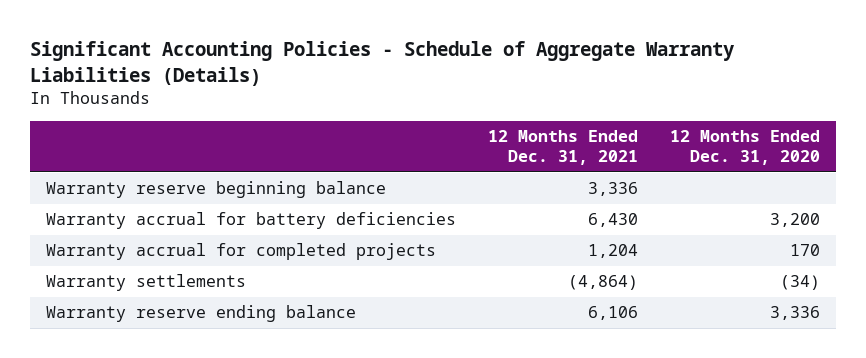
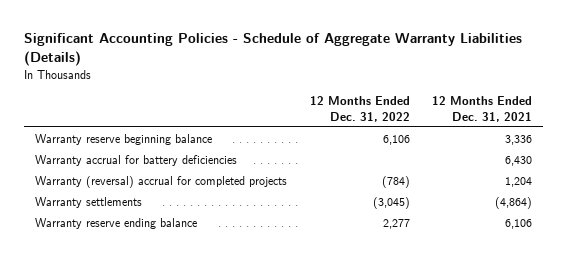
[670,130,821,166] 12 Months Ended Dec. 31, 2020 -> none
none -> [309,96,410,122] 12 Months Ended Dec. 31, 2022
[46,243,437,261] Warranty accrual for completed projects -> [35,175,288,188] Warranty (reversal) accrual for completed projects

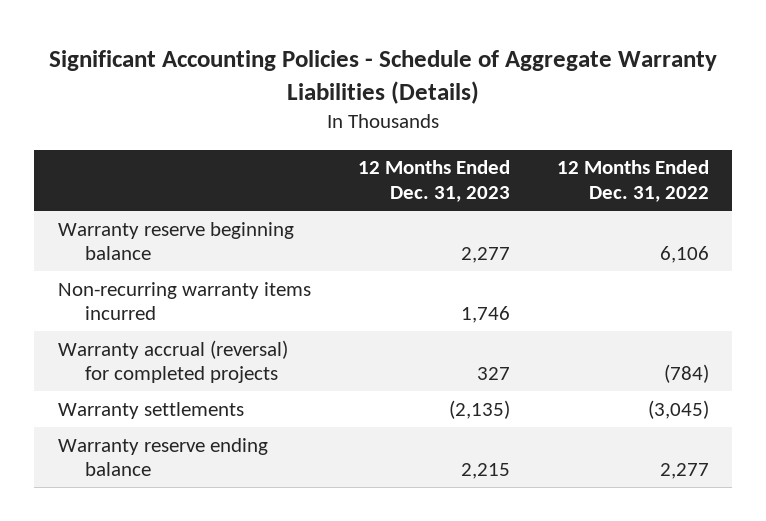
[431,96,532,122] 12 Months Ended Dec. 31, 2021 -> none
none -> [357,160,510,202] 12 Months Ended Dec. 31, 2023
[35,154,238,166] Warranty accrual for battery deficiencies -> none
none -> [57,281,311,321] Non-recurring warranty items incurred
[35,175,288,188] Warranty (reversal) accrual for completed projects -> [57,339,288,384] Warranty accrual (reversal) for completed projects

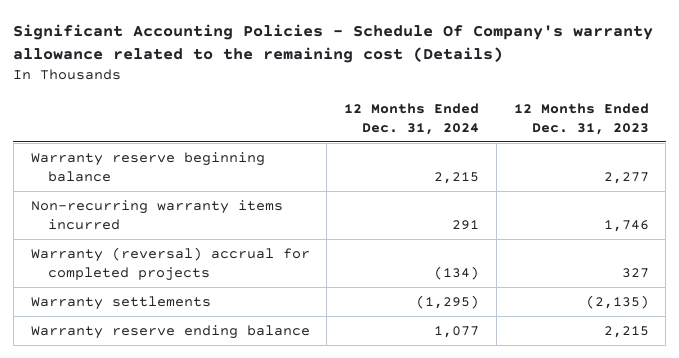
[49,50,718,104] Significant Accounting Policies - Schedule of Aggregate Warranty Liabilities (Details) -> [13,24,654,64] Significant Accounting Policies - Schedule Of Company's warranty allowance related to the remaining cost (Details)
[556,160,709,202] 12 Months Ended Dec. 31, 2022 -> none
none -> [344,103,480,136] 12 Months Ended Dec. 31, 2024
[57,339,288,384] Warranty accrual (reversal) for completed projects -> [30,246,310,281] Warranty (reversal) accrual for completed projects

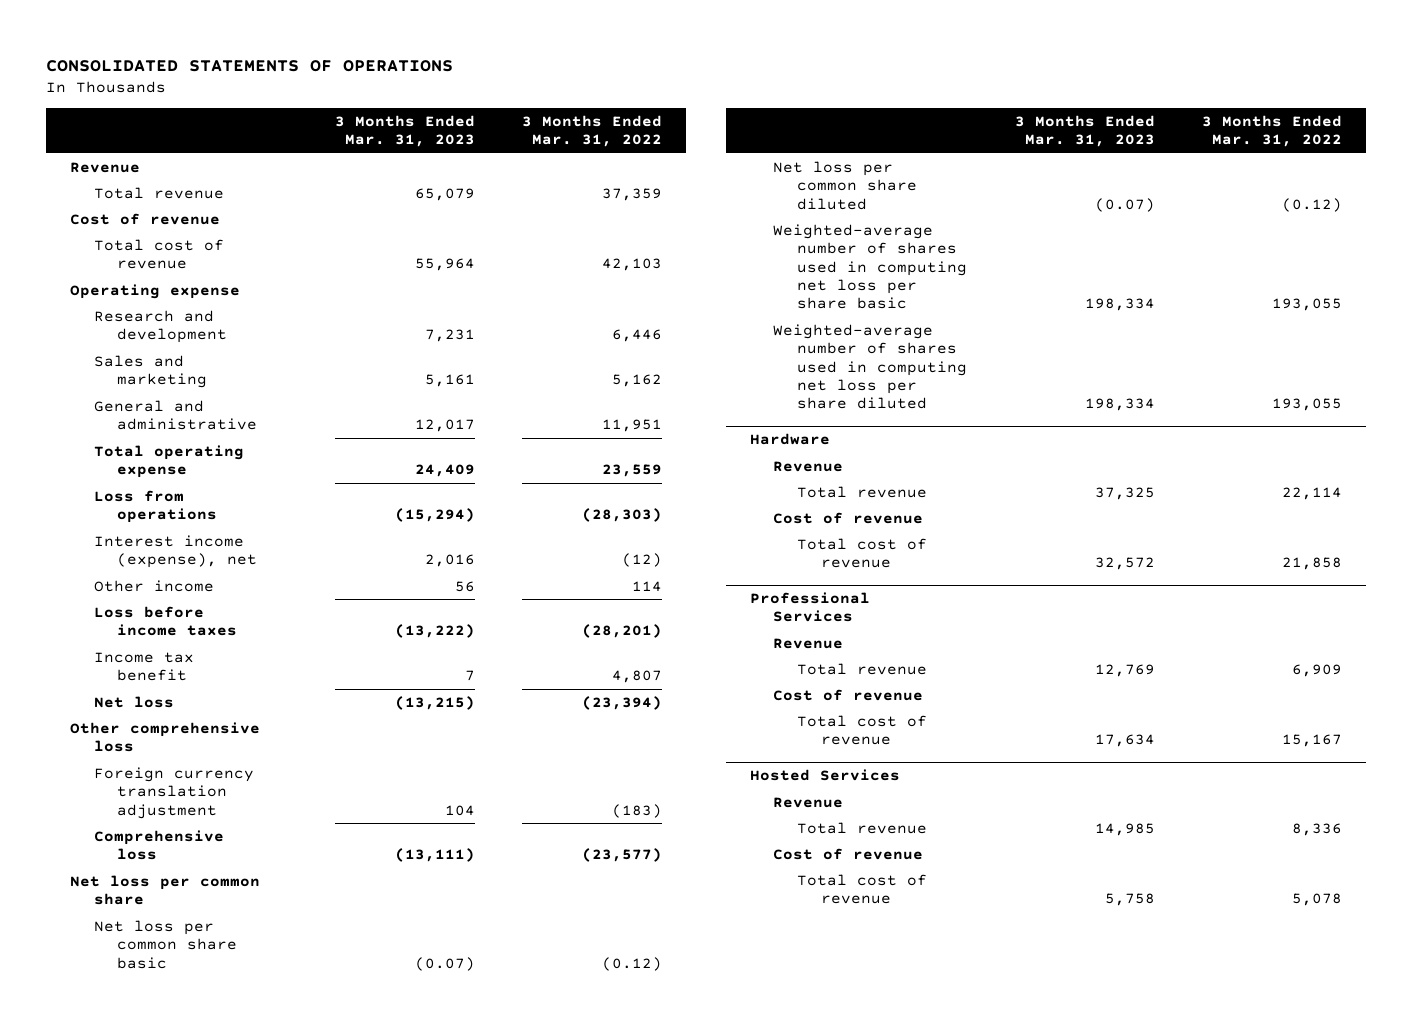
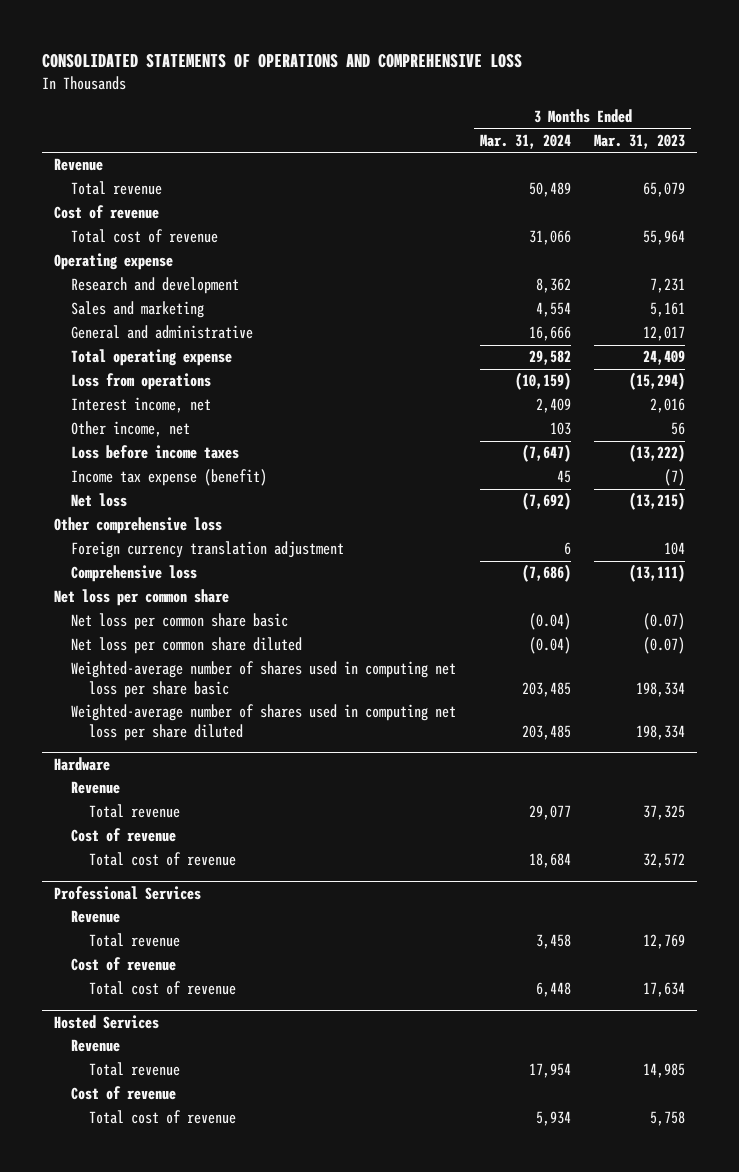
[46,59,454,72] CONSOLIDATED STATEMENTS OF OPERATIONS -> [41,52,522,68] CONSOLIDATED STATEMENTS OF OPERATIONS AND COMPREHENSIVE LOSS
[522,115,663,148] 3 Months Ended Mar. 31, 2022 -> none
none -> [479,133,571,149] Mar. 31, 2024
[93,534,258,569] Interest income (expense), net -> [71,397,212,414] Interest income, net
[93,579,214,592] Other income -> [71,421,191,438] Other income, net
[93,651,194,682] Income tax benefit -> [71,469,268,487] Income tax expense (benefit)
[464,670,475,682] 7 -> [664,469,686,487] (7)

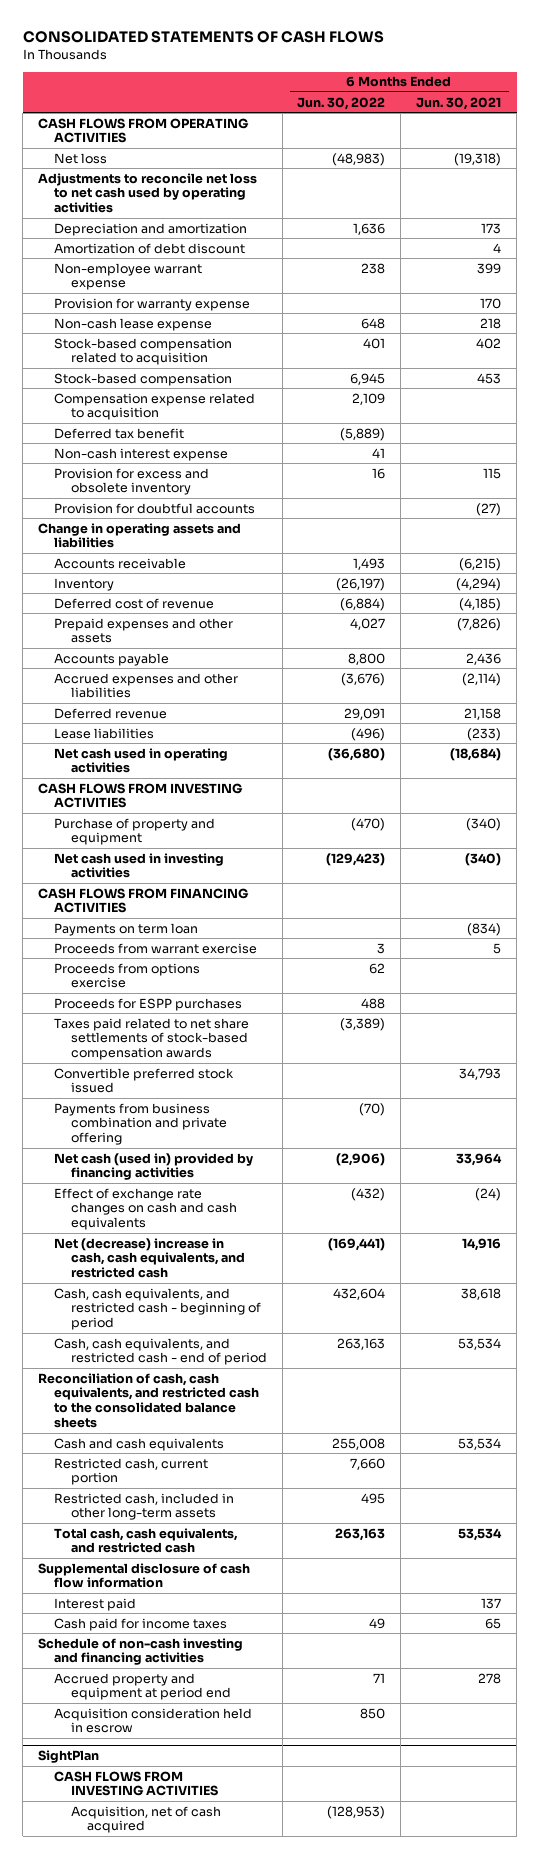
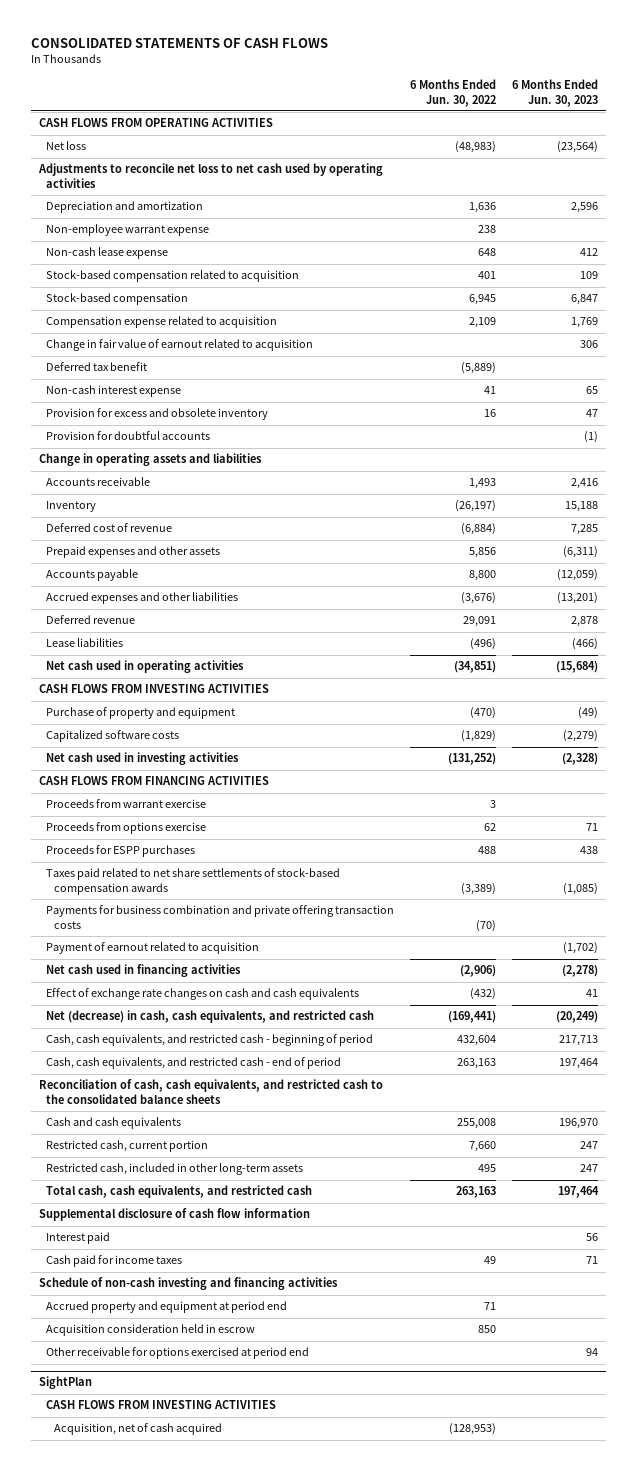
[416,96,502,110] Jun. 30, 2021 -> none
none -> [511,79,598,107] 6 Months Ended Jun. 30, 2023
[54,242,246,254] Amortization of debt discount -> none
[54,297,251,311] Provision for warranty expense -> none
none -> [46,339,314,352] Change in fair value of earnout related to acquisition
[350,617,386,630] 4,027 -> [469,547,497,559] 5,856
[328,747,386,761] (36,680) -> [454,661,497,674] (34,851)
none -> [46,730,180,743] Capitalized software costs
[326,852,386,866] (129,423) -> [448,753,497,766] (131,252)
[54,922,199,936] Payments on term loan -> none
[54,1067,235,1094] Convertible preferred stock issued -> none
[54,1102,227,1146] Payments from business combination and private offering -> [46,905,395,929] Payments for business combination and private offering transaction costs
none -> [46,942,260,955] Payment of earnout related to acquisition
[54,1152,254,1181] Net cash (used in) provided by financing activities -> [46,964,242,978] Net cash used in financing activities
[54,1237,245,1279] Net (decrease) increase in cash, cash equivalents, and restricted cash -> [46,1010,375,1024] Net (decrease) in cash, cash equivalents, and restricted cash
none -> [46,1347,310,1360] Other receivable for options exercised at period end

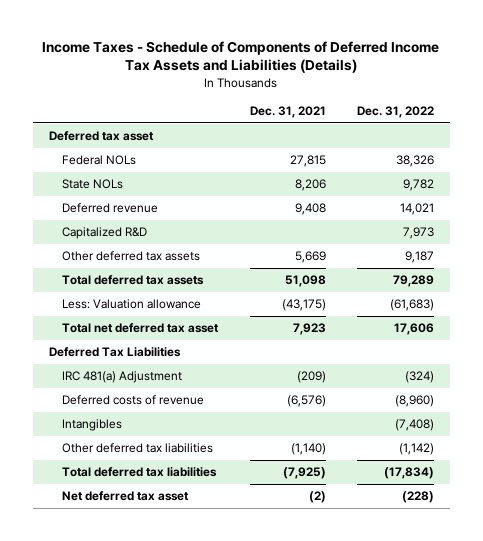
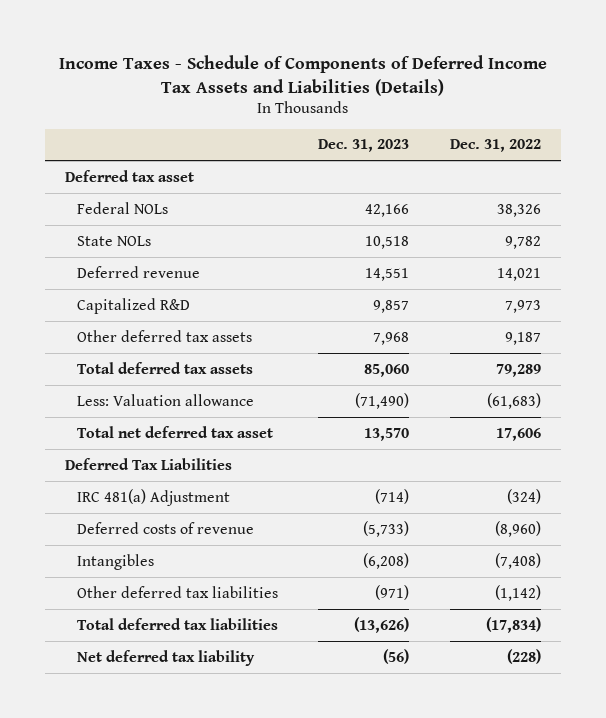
[249,106,326,119] Dec. 31, 2021 -> none
none -> [318,139,410,153] Dec. 31, 2023
[62,491,190,502] Net deferred tax asset -> [76,649,255,666] Net deferred tax liability

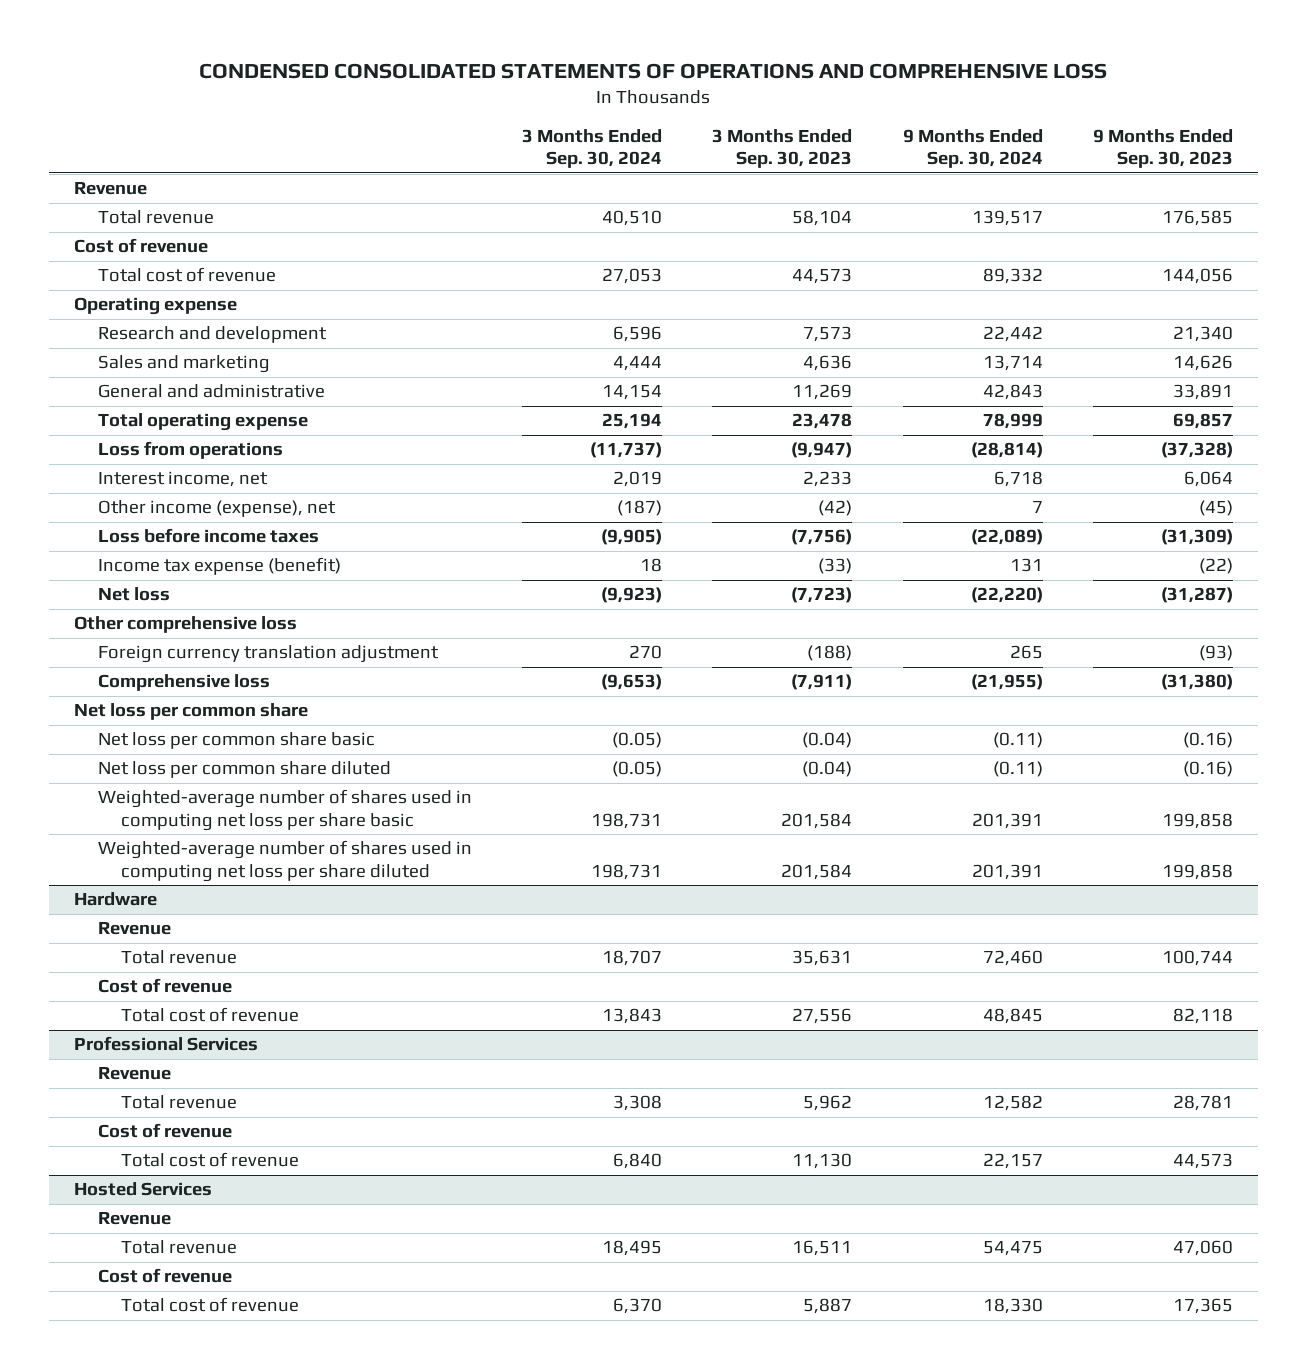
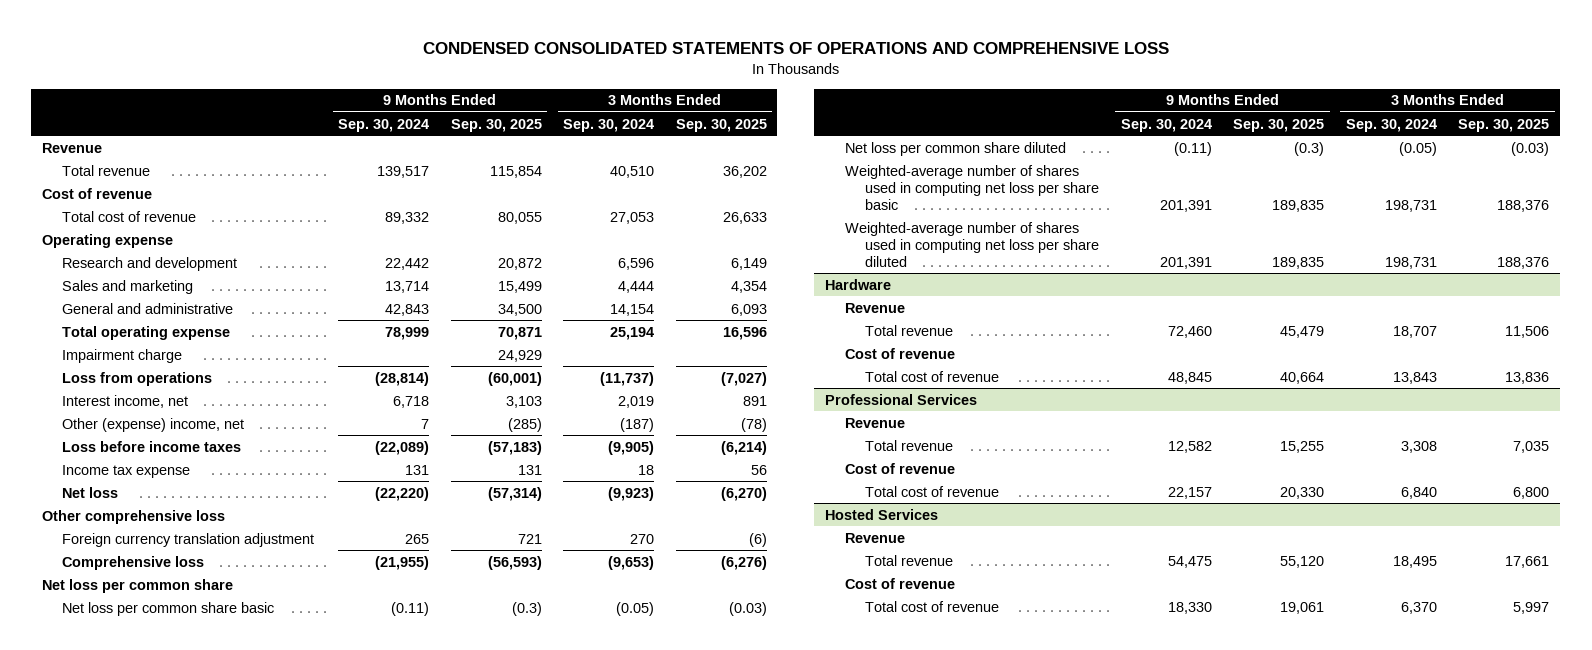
[712,128,853,169] 3 Months Ended Sep. 30, 2023 -> none
[1092,128,1233,169] 9 Months Ended Sep. 30, 2023 -> none
none -> [450,118,542,132] Sep. 30, 2025
none -> [675,118,767,132] Sep. 30, 2025
none -> [62,348,183,363] Impairment charge
[97,500,336,518] Other income (expense), net -> [62,417,245,432] Other (expense) income, net
[97,557,341,576] Income tax expense (benefit) -> [62,464,191,478] Income tax expense

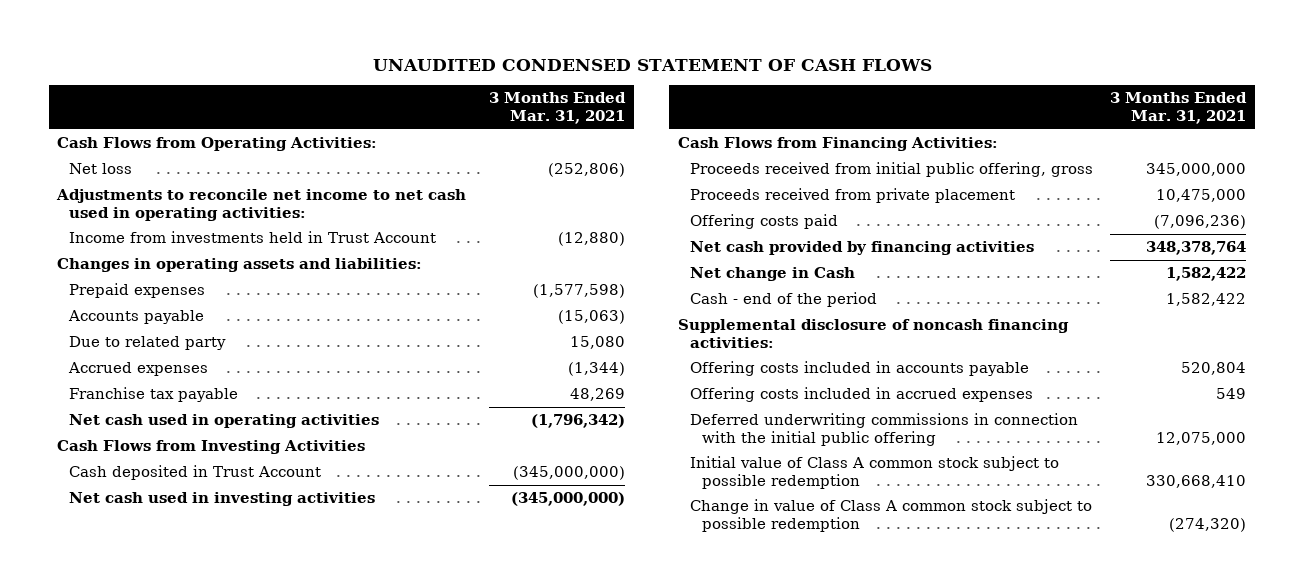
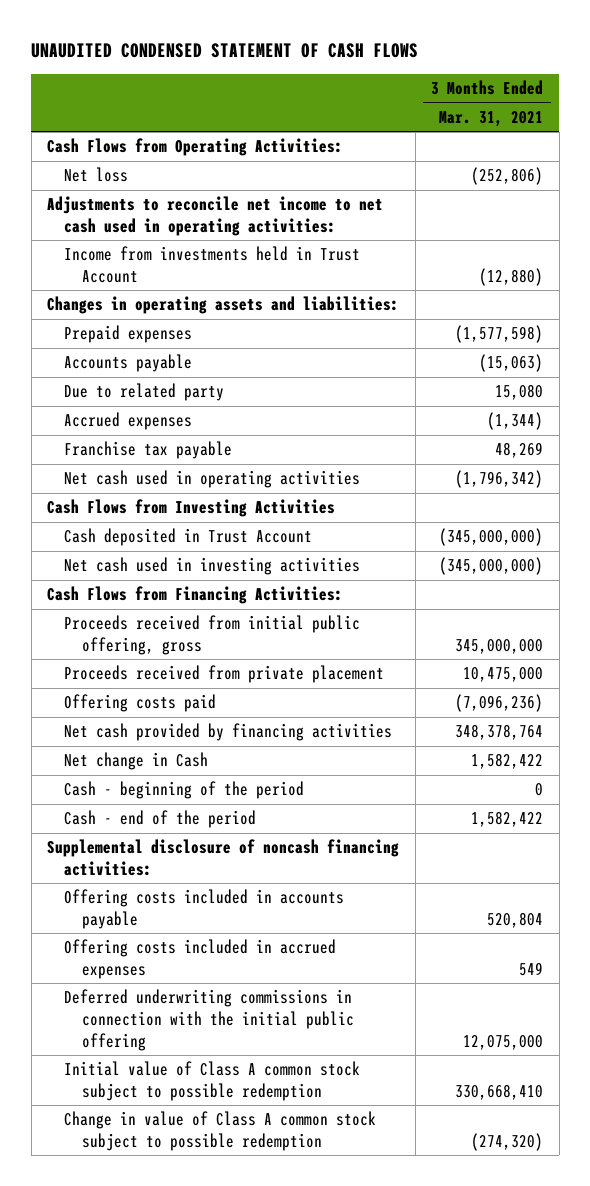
none -> [64,781,305,800] Cash - beginning of the period

